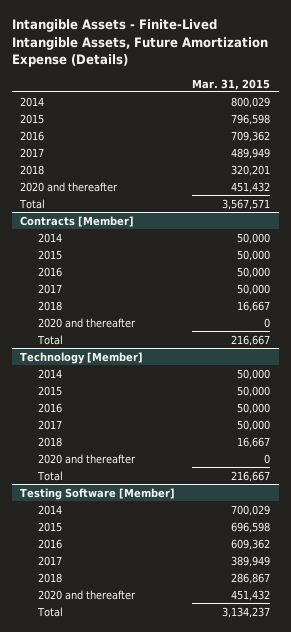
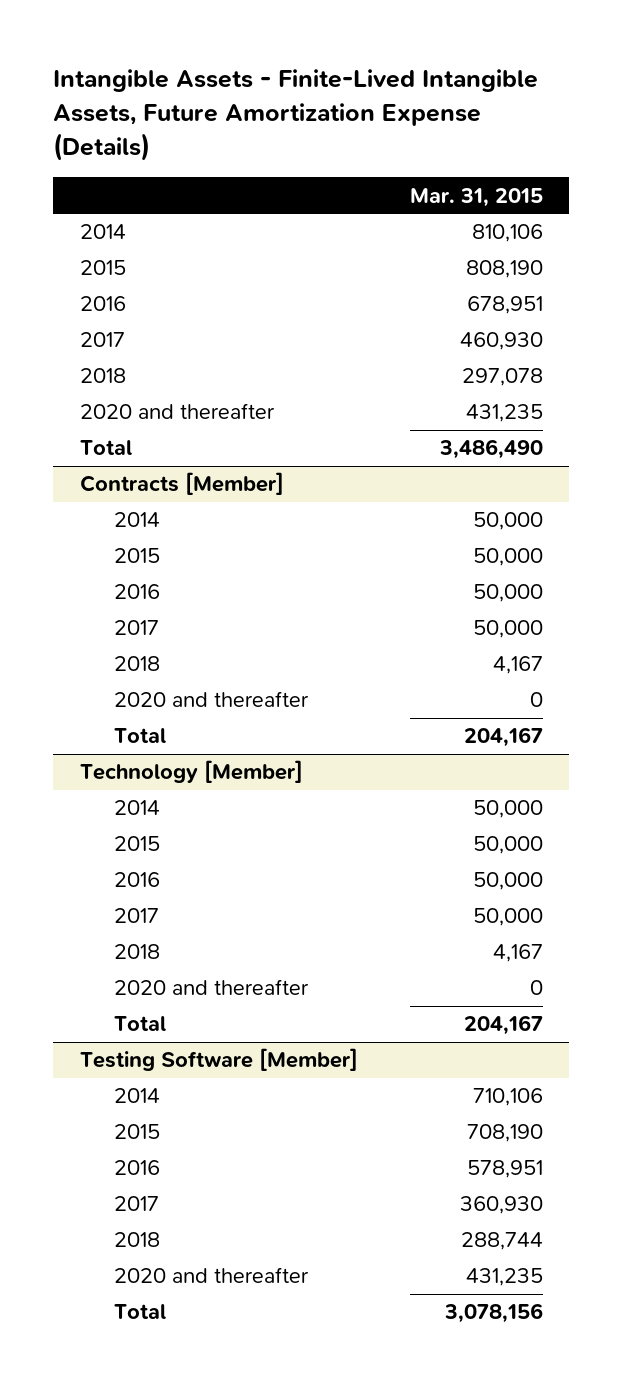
[231,96,271,108] 800,029 -> [472,224,544,243] 810,106
[231,113,271,125] 796,598 -> [466,260,544,279] 808,190
[231,130,271,142] 709,362 -> [467,296,544,315] 678,951
[231,147,271,159] 489,949 -> [460,332,544,351] 460,930
[231,164,271,176] 320,201 -> [462,368,544,387] 297,078
[231,181,271,193] 451,432 -> [466,404,544,423] 431,235
[222,198,271,210] 3,567,571 -> [439,439,544,460] 3,486,490
[237,300,271,312] 16,667 -> [493,656,544,675] 4,167
[231,334,271,346] 216,667 -> [464,727,544,748] 204,167
[237,436,271,448] 16,667 -> [493,944,544,963] 4,167
[231,470,271,482] 216,667 -> [464,1015,544,1036] 204,167
[231,504,271,516] 700,029 -> [473,1088,544,1107] 710,106
[231,521,271,533] 696,598 -> [467,1124,544,1143] 708,190
[231,538,271,550] 609,362 -> [467,1160,544,1179] 578,951
[231,555,271,567] 389,949 -> [460,1196,544,1215] 360,930
[231,572,271,584] 286,867 -> [461,1232,544,1251] 288,744
[231,589,271,601] 451,432 -> [466,1268,544,1287] 431,235
[222,606,271,618] 3,134,237 -> [444,1303,544,1324] 3,078,156

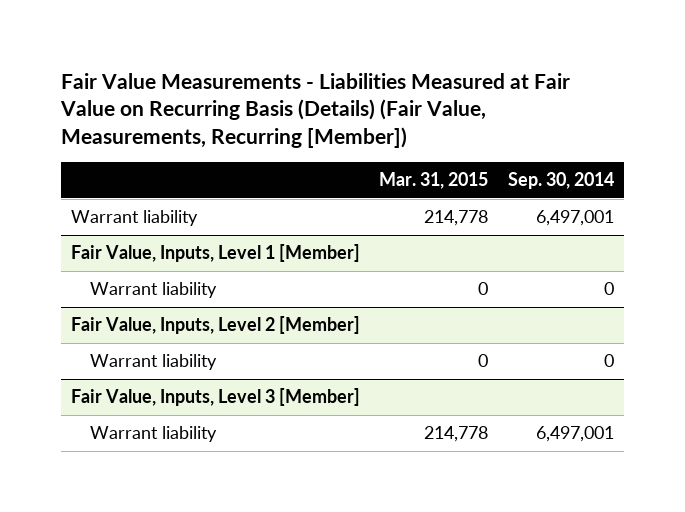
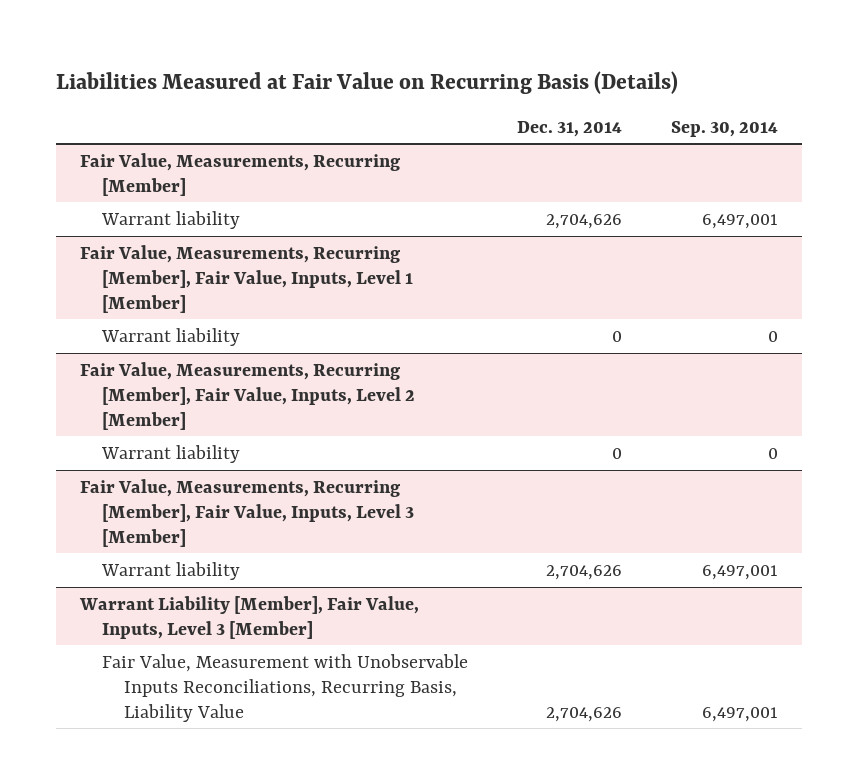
[59,72,570,149] Fair Value Measurements - Liabilities Measured at Fair Value on Recurring Basis (Details) (Fair Value, Measurements, Recurring [Member]) -> [55,70,678,94] Liabilities Measured at Fair Value on Recurring Basis (Details)
[379,172,489,190] Mar. 31, 2015 -> none
none -> [516,120,622,137] Dec. 31, 2014
none -> [80,152,401,196] Fair Value, Measurements, Recurring [Member]
[70,244,360,263] Fair Value, Inputs, Level 1 [Member] -> [80,244,414,313] Fair Value, Measurements, Recurring [Member], Fair Value, Inputs, Level 1 [Member]
[70,316,360,335] Fair Value, Inputs, Level 2 [Member] -> [80,361,416,430] Fair Value, Measurements, Recurring [Member], Fair Value, Inputs, Level 2 [Member]
[70,388,360,407] Fair Value, Inputs, Level 3 [Member] -> [80,478,415,547] Fair Value, Measurements, Recurring [Member], Fair Value, Inputs, Level 3 [Member]
none -> [79,595,420,639] Warrant Liability [Member], Fair Value, Inputs, Level 3 [Member]
none -> [102,653,469,722] Fair Value, Measurement with Unobservable Inputs Reconciliations, Recurring Basis, Liability Value

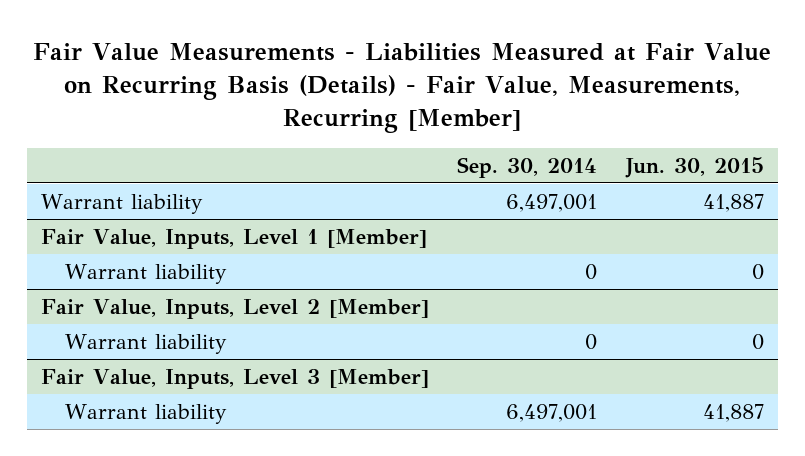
[55,70,678,94] Liabilities Measured at Fair Value on Recurring Basis (Details) -> [33,42,772,134] Fair Value Measurements - Liabilities Measured at Fair Value on Recurring Basis (Details) - Fair Value, Measurements, Recurring [Member]
[516,120,622,137] Dec. 31, 2014 -> none
none -> [624,156,764,178] Jun. 30, 2015
[80,152,401,196] Fair Value, Measurements, Recurring [Member] -> none
[80,244,414,313] Fair Value, Measurements, Recurring [Member], Fair Value, Inputs, Level 1 [Member] -> [40,228,427,249] Fair Value, Inputs, Level 1 [Member]
[80,361,416,430] Fair Value, Measurements, Recurring [Member], Fair Value, Inputs, Level 2 [Member] -> [40,298,429,319] Fair Value, Inputs, Level 2 [Member]
[80,478,415,547] Fair Value, Measurements, Recurring [Member], Fair Value, Inputs, Level 3 [Member] -> [40,368,429,389] Fair Value, Inputs, Level 3 [Member]
[79,595,420,639] Warrant Liability [Member], Fair Value, Inputs, Level 3 [Member] -> none
[102,653,469,722] Fair Value, Measurement with Unobservable Inputs Reconciliations, Recurring Basis, Liability Value -> none

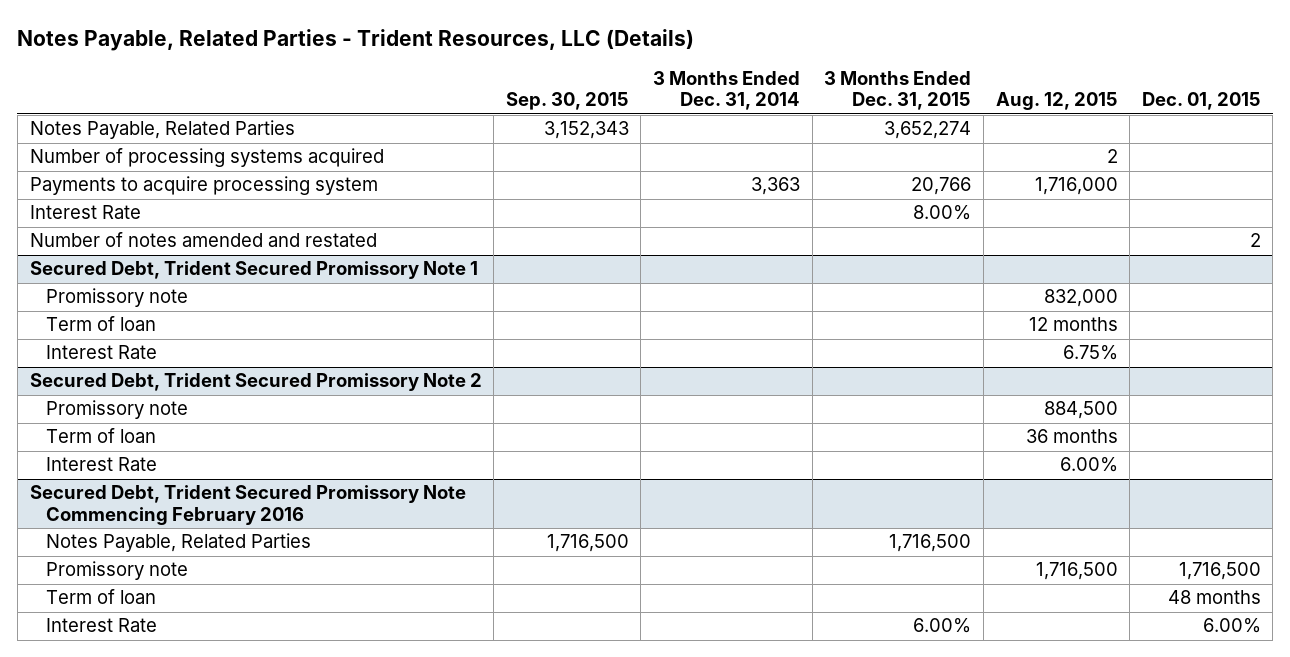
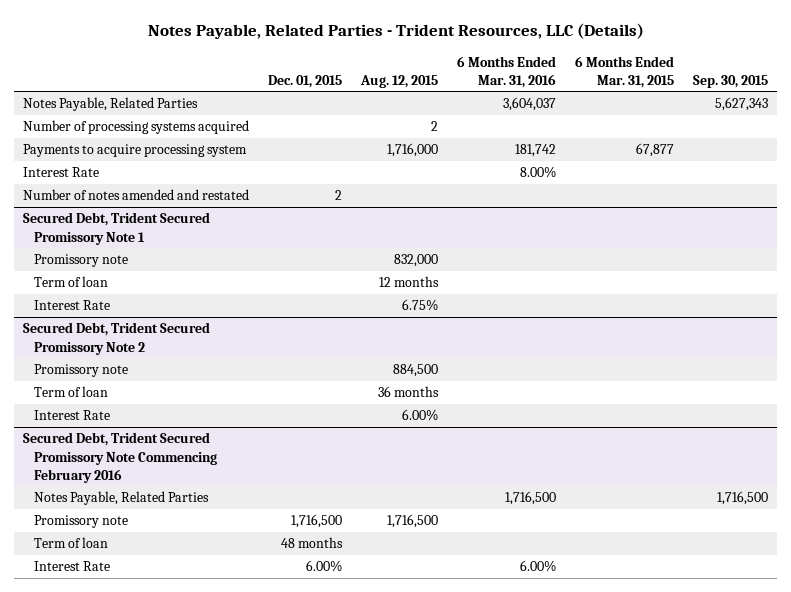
[653,70,801,111] 3 Months Ended Dec. 31, 2014 -> none
[824,70,972,111] 3 Months Ended Dec. 31, 2015 -> none
none -> [457,55,557,88] 6 Months Ended Mar. 31, 2016
none -> [574,55,674,88] 6 Months Ended Mar. 31, 2015
[543,121,629,140] 3,152,343 -> [714,97,768,112] 5,627,343

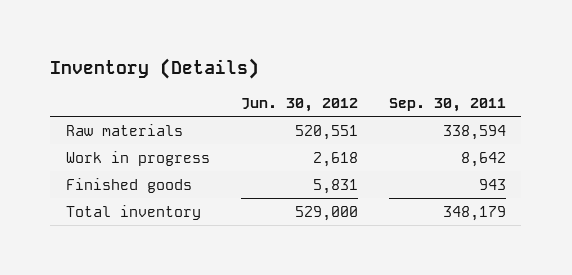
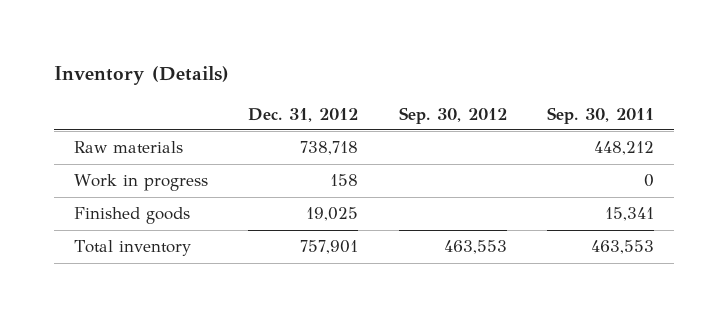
[240,97,358,112] Jun. 30, 2012 -> none
none -> [248,107,359,122] Dec. 31, 2012
none -> [398,106,507,124] Sep. 30, 2012
[442,124,506,140] 338,594 -> [594,141,655,156] 448,212
[460,151,506,167] 8,642 -> [644,174,655,188] 0
[478,178,506,190] 943 -> [605,207,655,222] 15,341
[442,205,506,221] 348,179 -> [591,240,655,255] 463,553

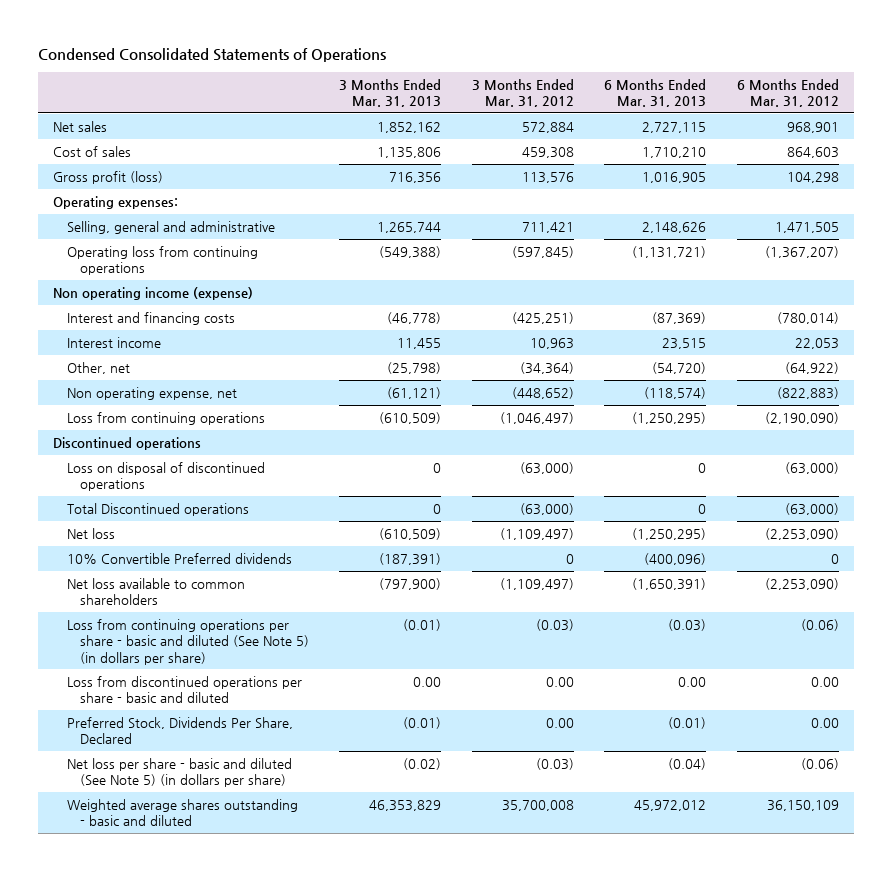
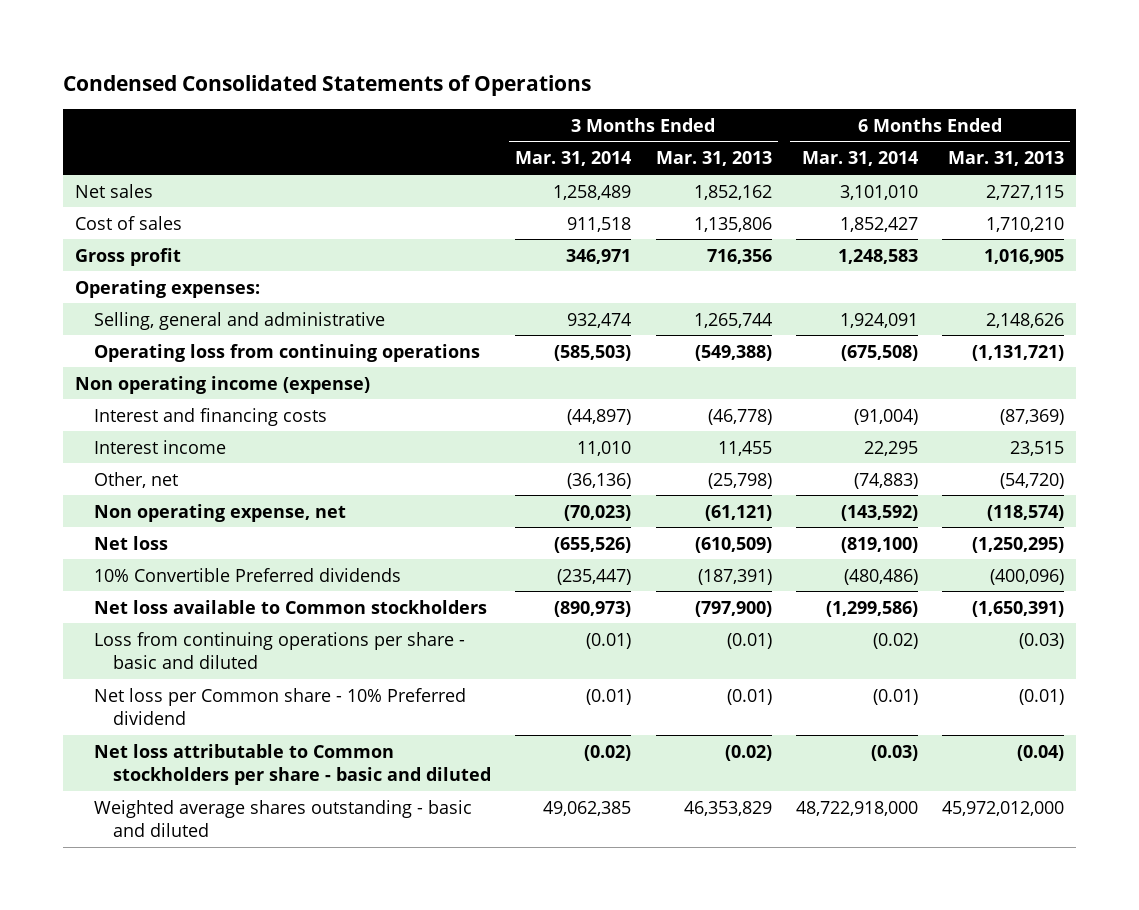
[471,78,574,108] 3 Months Ended Mar. 31, 2012 -> none
[736,78,839,108] 6 Months Ended Mar. 31, 2012 -> none
none -> [515,151,632,167] Mar. 31, 2014
none -> [801,151,918,167] Mar. 31, 2014
[53,171,164,185] Gross profit (loss) -> [74,247,181,266] Gross profit
[66,412,265,426] Loss from continuing operations -> none
[53,437,202,451] Discontinued operations -> none
[66,462,265,492] Loss on disposal of discontinued operations -> none
[66,503,249,517] Total Discontinued operations -> none
[66,676,302,704] Loss from discontinued operations per share - basic and diluted -> none
[66,578,245,606] Net loss available to common shareholders -> [93,599,487,614] Net loss available to Common stockholders
[66,619,309,665] Loss from continuing operations per share - basic and diluted (See Note 5) (in dollars per share) -> [93,631,465,669] Loss from continuing operations per share - basic and diluted
[66,717,293,745] Preferred Stock, Dividends Per Share, Declared -> [93,687,466,725] Net loss per Common share - 10% Preferred dividend
[66,758,292,788] Net loss per share - basic and diluted (See Note 5) (in dollars per share) -> [93,743,491,785] Net loss attributable to Common stockholders per share - basic and diluted
[634,800,707,812] 45,972,012 -> [942,800,1065,816] 45,972,012,000

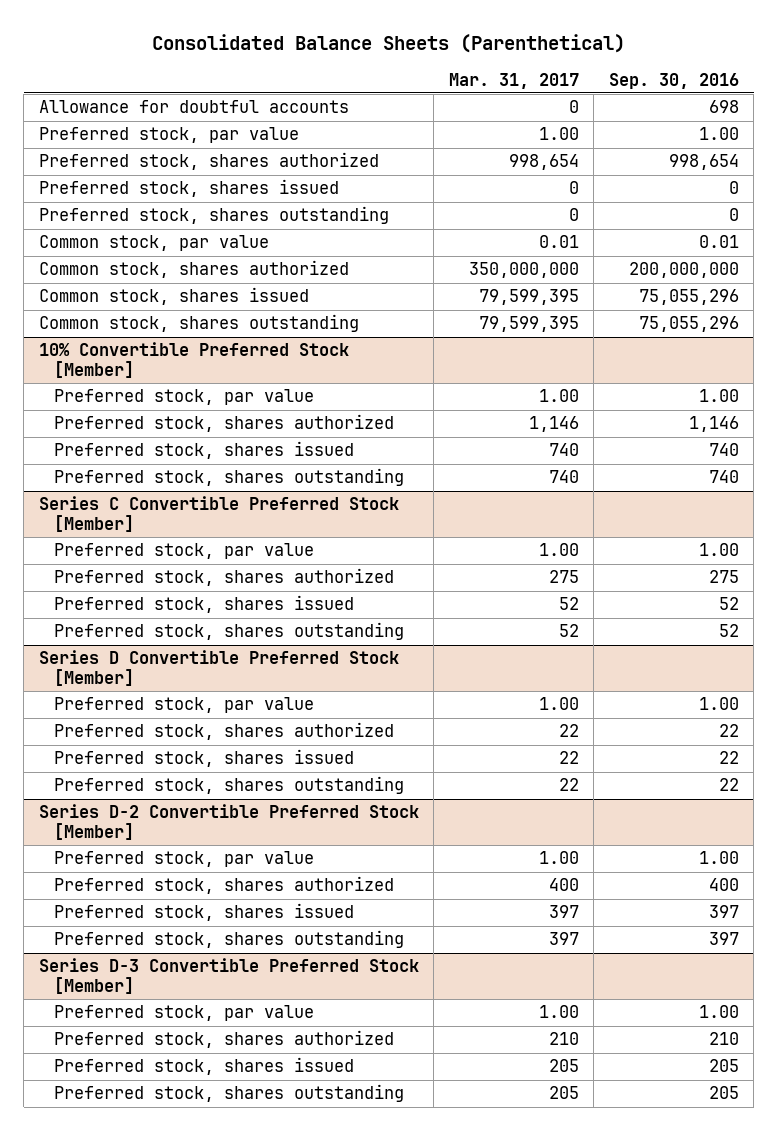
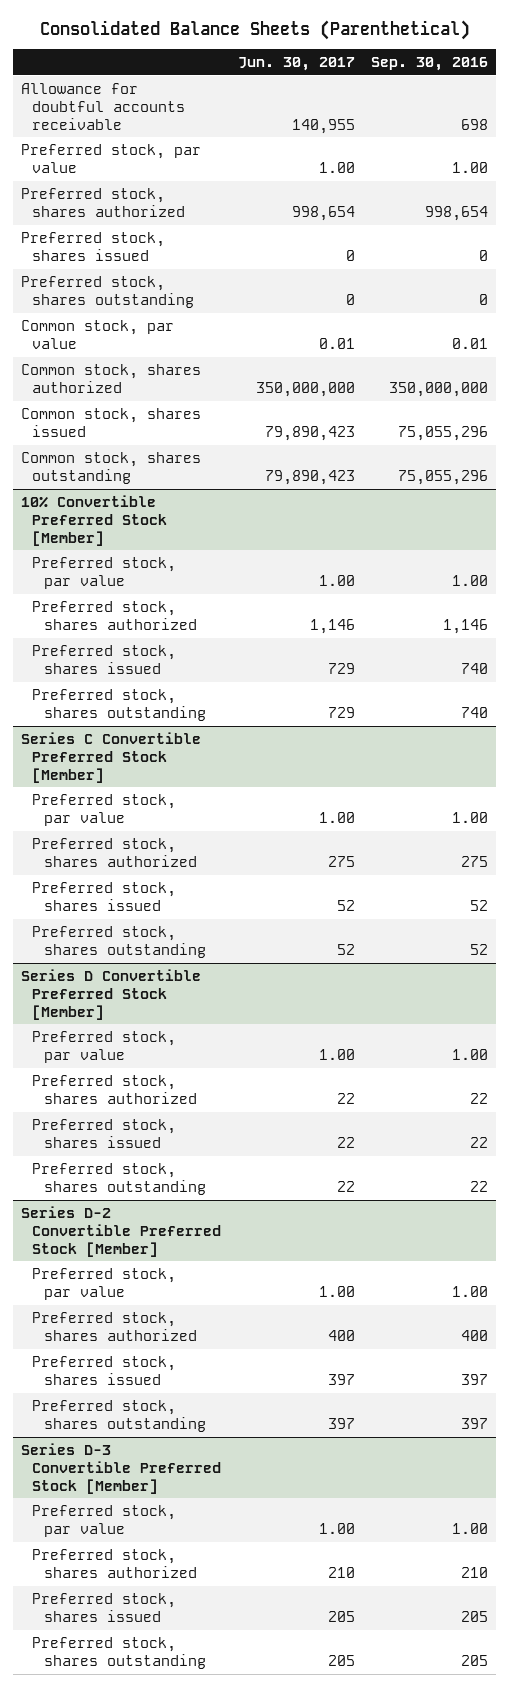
[448,72,579,89] Mar. 31, 2017 -> none
none -> [237,57,355,72] Jun. 30, 2017
[38,100,349,114] Allowance for doubtful accounts -> [20,82,186,130] Allowance for doubtful accounts receivable
[628,262,739,279] 200,000,000 -> [389,381,489,397] 350,000,000

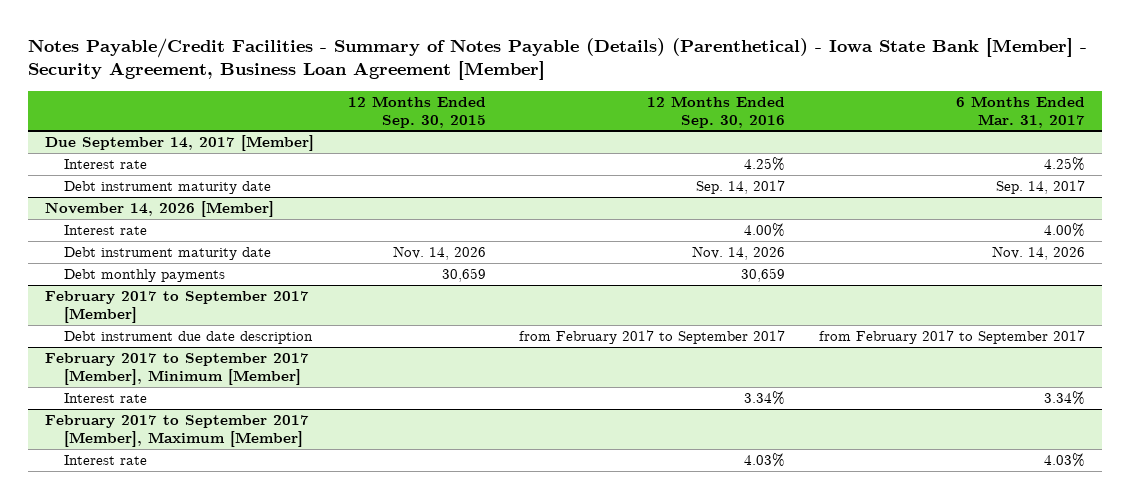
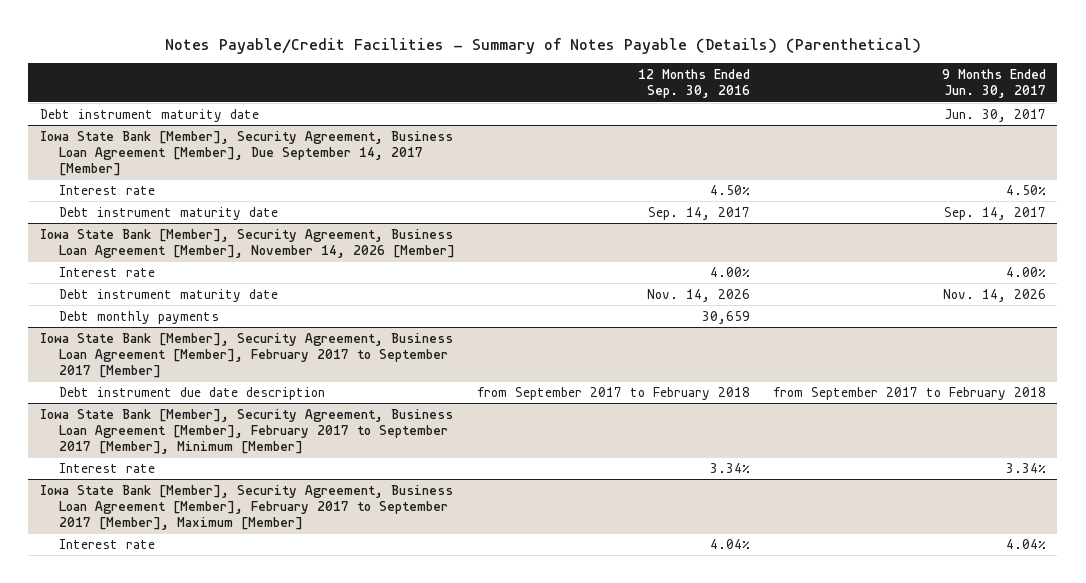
[28,37,1088,81] Notes Payable/Credit Facilities - Summary of Notes Payable (Details) (Parenthetical) - Iowa State Bank [Member] - Security Agreement, Business Loan Agreement [Member] -> [164,37,921,54] Notes Payable/Credit Facilities - Summary of Notes Payable (Details) (Parenthetical)
[347,95,486,128] 12 Months Ended Sep. 30, 2015 -> none
[955,95,1085,128] 6 Months Ended Mar. 31, 2017 -> none
none -> [942,69,1047,99] 9 Months Ended Jun. 30, 2017
[45,135,315,152] Due September 14, 2017 [Member] -> none
none -> [39,108,259,122] Debt instrument maturity date
none -> [39,130,453,176] Iowa State Bank [Member], Security Agreement, Business Loan Agreement [Member], Due September 14, 2017 [Member]
[744,157,786,172] 4.25% -> [710,184,751,195] 4.50%
[45,201,275,218] November 14, 2026 [Member] -> none
none -> [39,228,455,258] Iowa State Bank [Member], Security Agreement, Business Loan Agreement [Member], November 14, 2026 [Member]
[45,291,310,324] February 2017 to September 2017 [Member] -> none
[45,353,310,386] February 2017 to September 2017 [Member], Minimum [Member] -> none
none -> [39,332,453,378] Iowa State Bank [Member], Security Agreement, Business Loan Agreement [Member], February 2017 to September 2017 [Member]
[519,330,786,345] from February 2017 to September 2017 -> [477,386,751,400] from September 2017 to February 2018
none -> [39,408,453,454] Iowa State Bank [Member], Security Agreement, Business Loan Agreement [Member], February 2017 to September 2017 [Member], Minimum [Member]
[45,415,310,448] February 2017 to September 2017 [Member], Maximum [Member] -> none
none -> [39,484,453,530] Iowa State Bank [Member], Security Agreement, Business Loan Agreement [Member], February 2017 to September 2017 [Member], Maximum [Member]
[744,453,786,468] 4.03% -> [710,538,751,549] 4.04%

